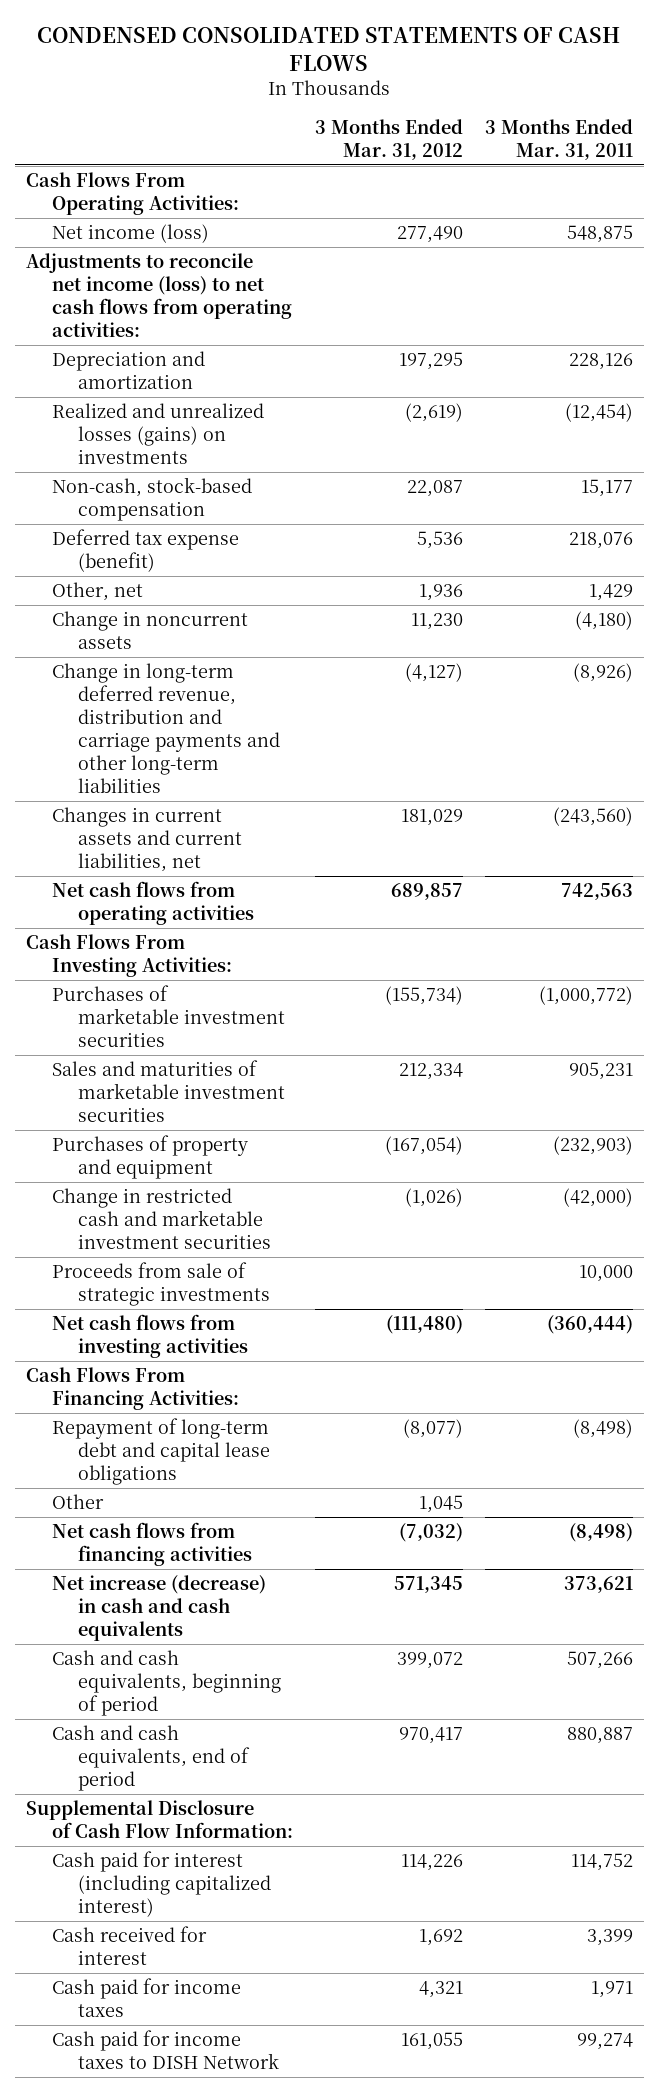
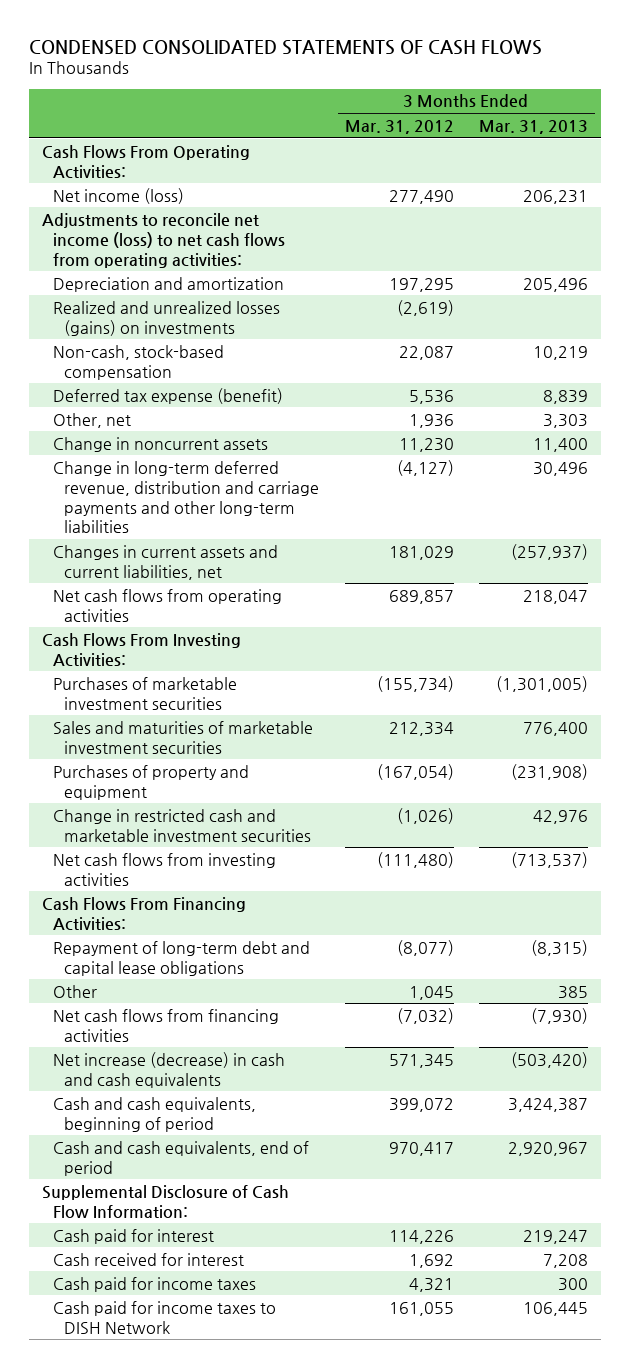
[485,119,634,161] 3 Months Ended Mar. 31, 2011 -> none
none -> [479,119,589,134] Mar. 31, 2013
[51,1261,271,1306] Proceeds from sale of strategic investments -> none
[51,1850,272,1918] Cash paid for interest (including capitalized interest) -> [52,1228,214,1244] Cash paid for interest

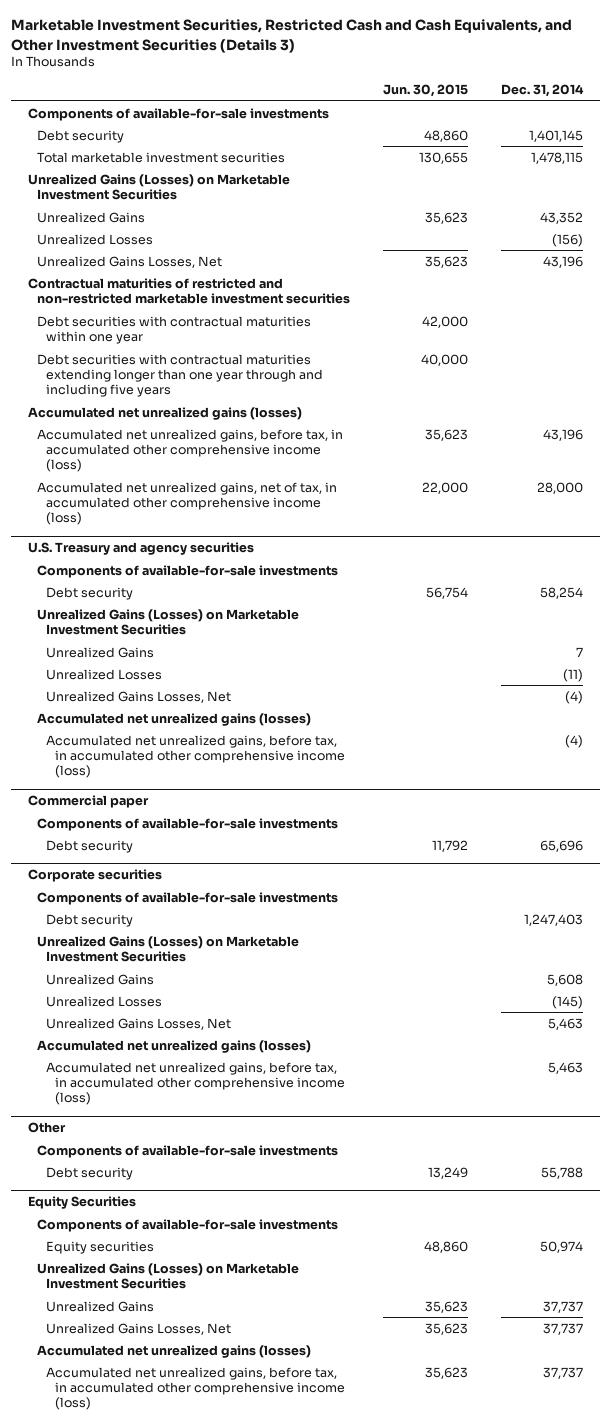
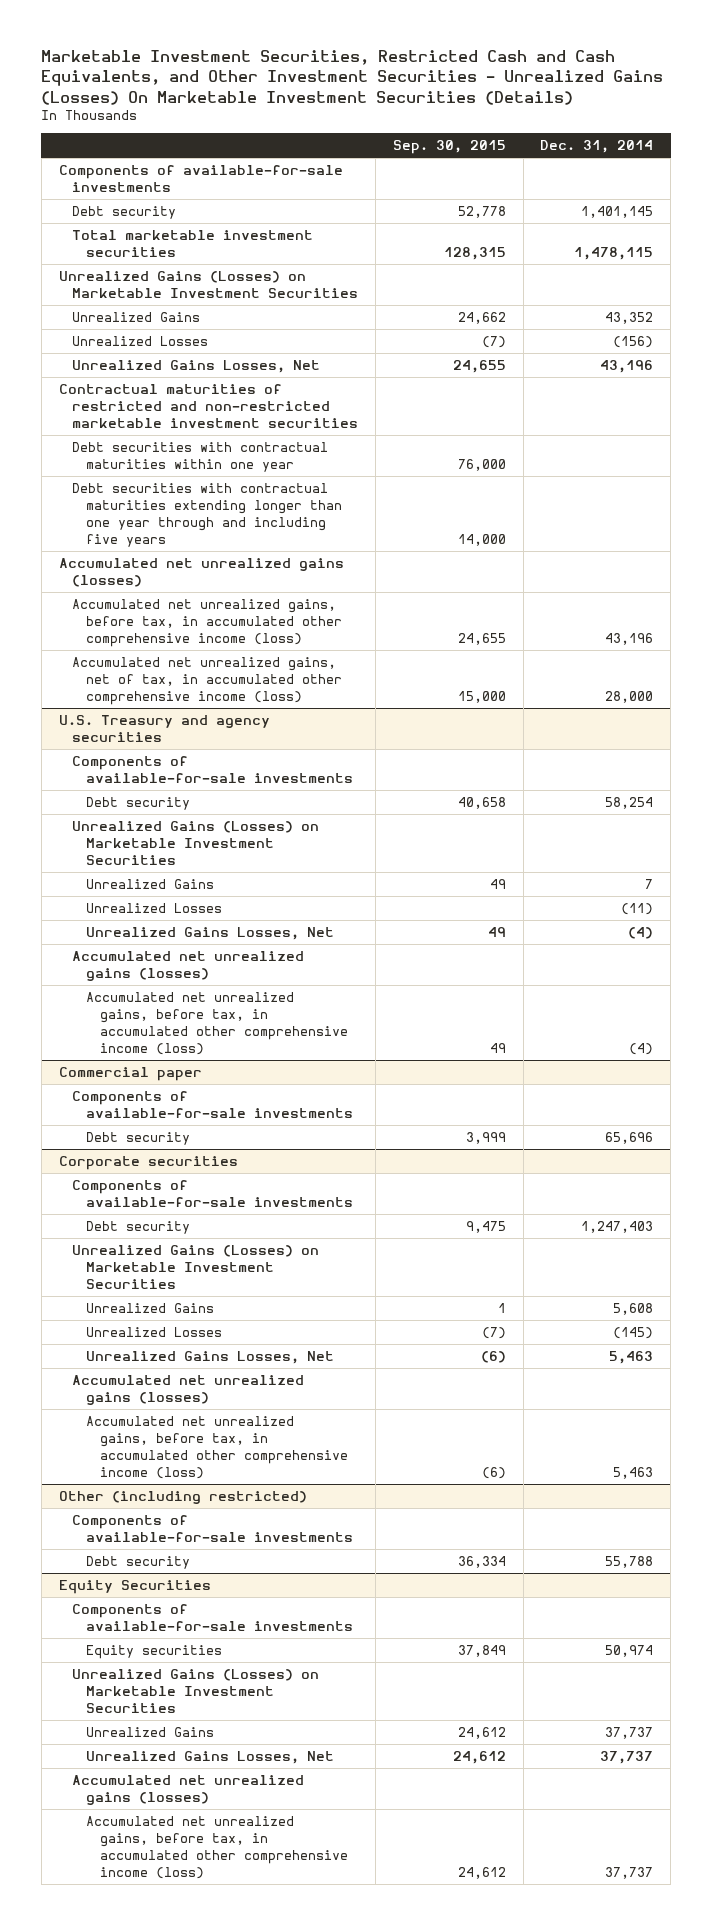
[11,19,573,53] Marketable Investment Securities, Restricted Cash and Cash Equivalents, and Other Investment Securities (Details 3) -> [41,49,664,105] Marketable Investment Securities, Restricted Cash and Cash Equivalents, and Other Investment Securities - Unrealized Gains (Losses) On Marketable Investment Securities (Details)
[383,84,469,98] Jun. 30, 2015 -> none
none -> [392,140,506,155] Sep. 30, 2015
[27,1122,66,1134] Other -> [58,1491,307,1505] Other (including restricted)

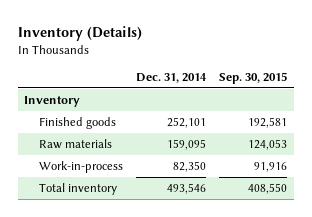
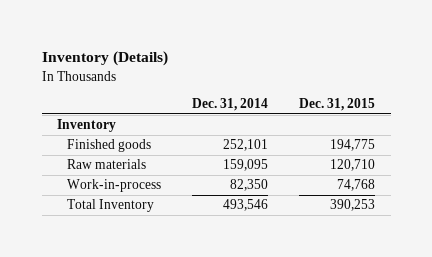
[219,71,288,84] Sep. 30, 2015 -> none
none -> [299,98,376,112] Dec. 31, 2015
[38,182,117,195] Total inventory -> [67,199,155,213] Total Inventory

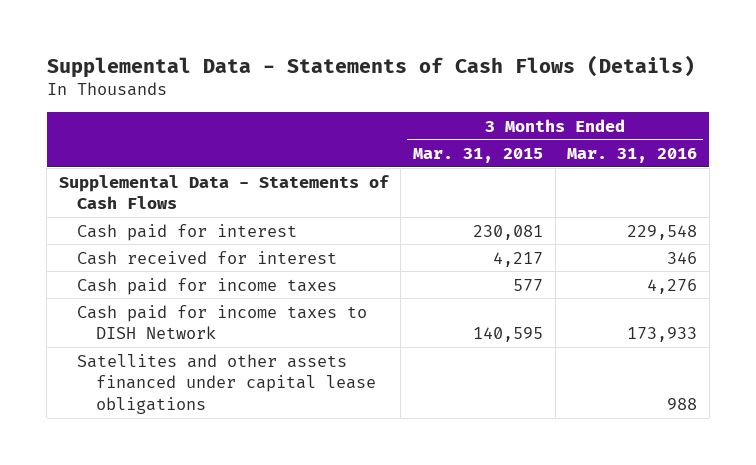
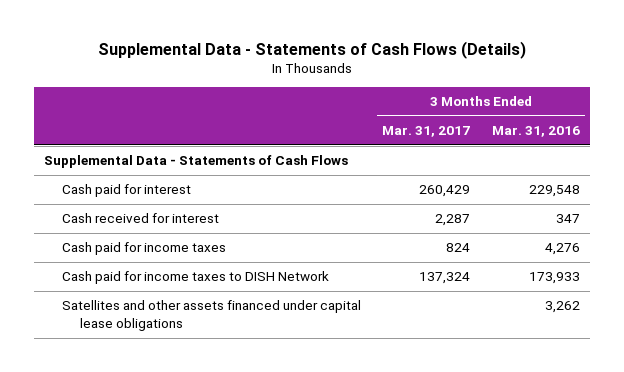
[412,147,543,163] Mar. 31, 2015 -> none
none -> [382,126,471,138] Mar. 31, 2017
[667,251,698,264] 346 -> [555,214,580,224] 347
[667,397,698,410] 988 -> [544,301,580,314] 3,262

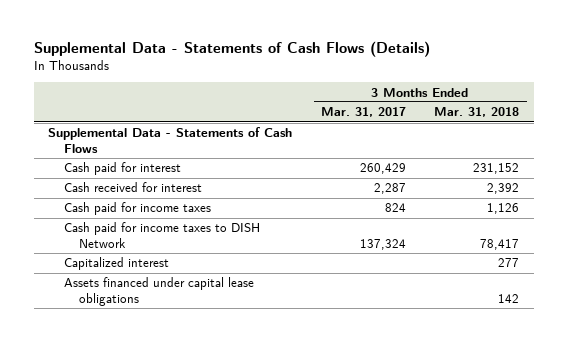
[491,126,580,138] Mar. 31, 2016 -> none
none -> [434,107,520,118] Mar. 31, 2018
none -> [63,257,169,271] Capitalized interest
[61,300,361,332] Satellites and other assets financed under capital lease obligations -> [63,277,254,306] Assets financed under capital lease obligations

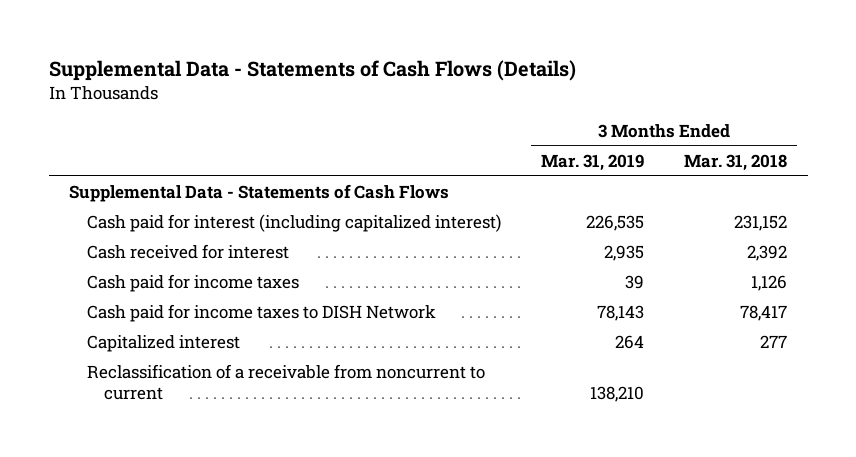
[320,107,406,118] Mar. 31, 2017 -> none
none -> [541,153,645,171] Mar. 31, 2019
[63,162,181,176] Cash paid for interest -> [86,214,501,233] Cash paid for interest (including capitalized interest)
[63,277,254,306] Assets financed under capital lease obligations -> none
none -> [86,364,485,401] Reclassification of a receivable from noncurrent to current

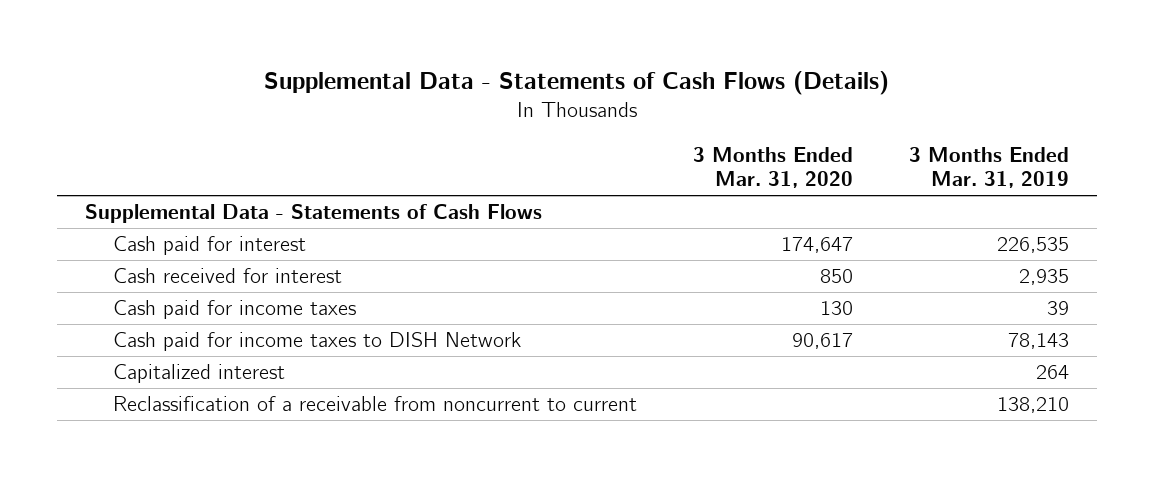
[684,153,788,171] Mar. 31, 2018 -> none
none -> [693,146,854,189] 3 Months Ended Mar. 31, 2020
[86,214,501,233] Cash paid for interest (including capitalized interest) -> [113,236,307,256] Cash paid for interest

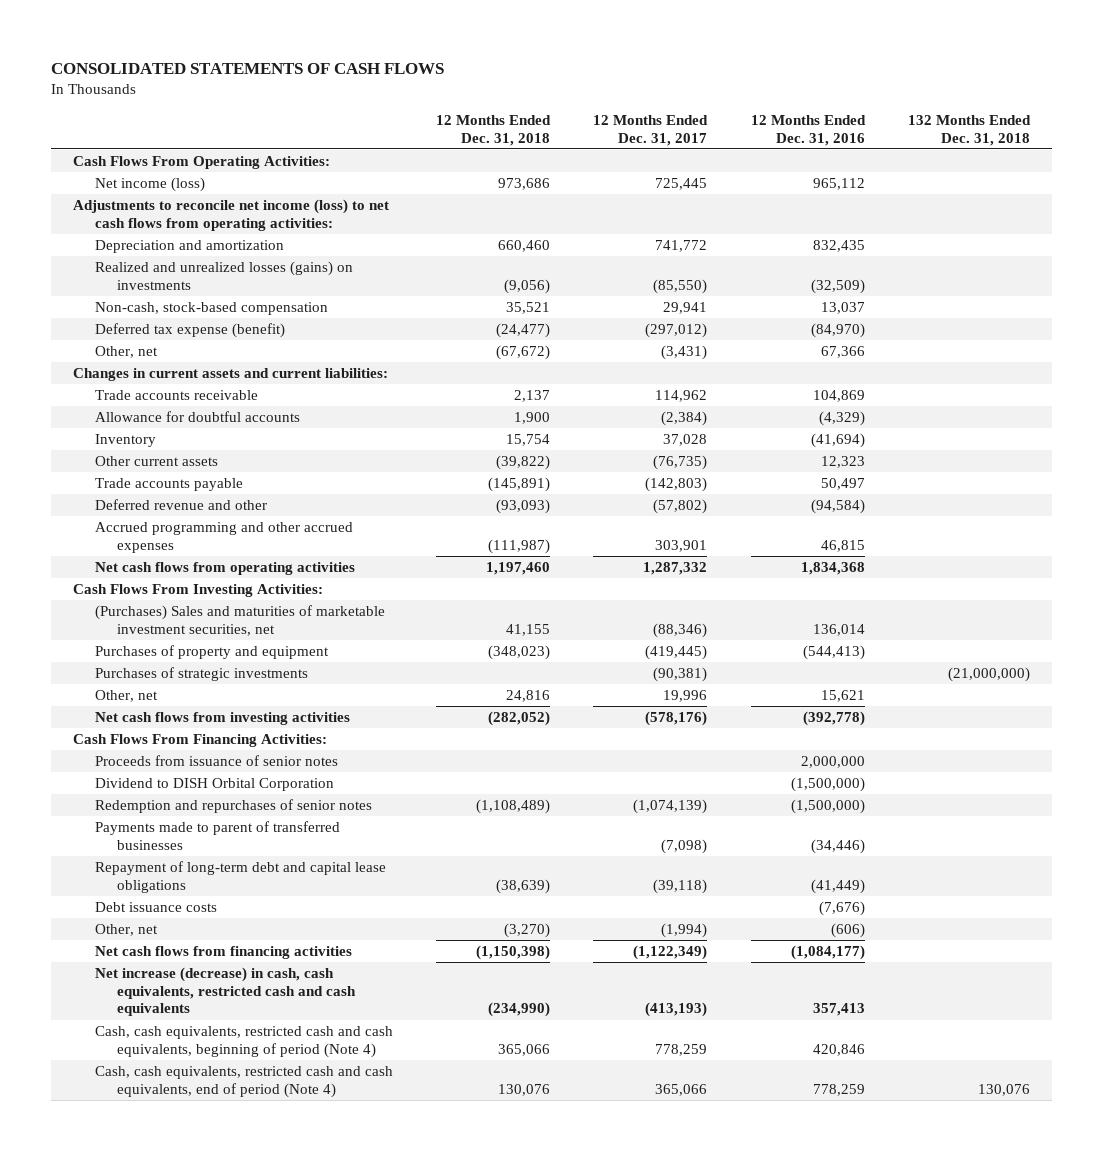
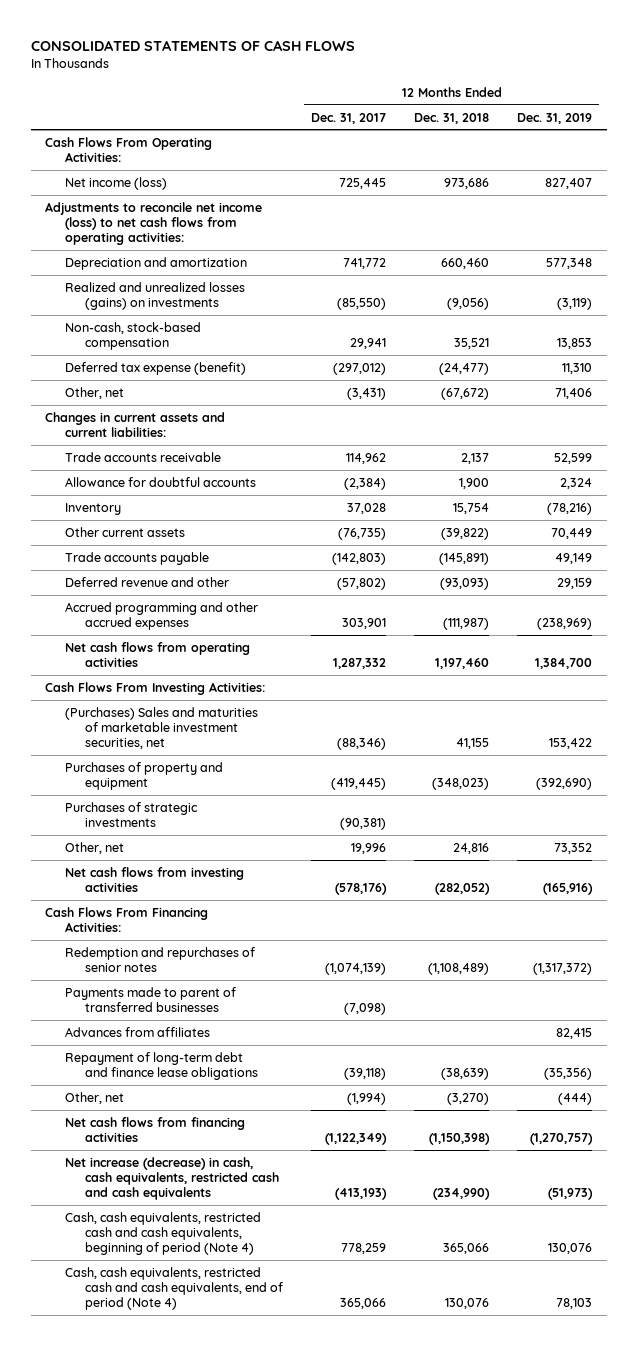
[750,114,866,146] 12 Months Ended Dec. 31, 2016 -> none
[908,114,1032,146] 132 Months Ended Dec. 31, 2018 -> none
none -> [517,112,593,124] Dec. 31, 2019
[94,754,338,766] Proceeds from issuance of senior notes -> none
[94,777,334,791] Dividend to DISH Orbital Corporation -> none
[94,901,217,912] Debt issuance costs -> none
none -> [64,1026,210,1037] Advances from affiliates
[94,860,386,893] Repayment of long-term debt and capital lease obligations -> [64,1051,258,1080] Repayment of long-term debt and finance lease obligations

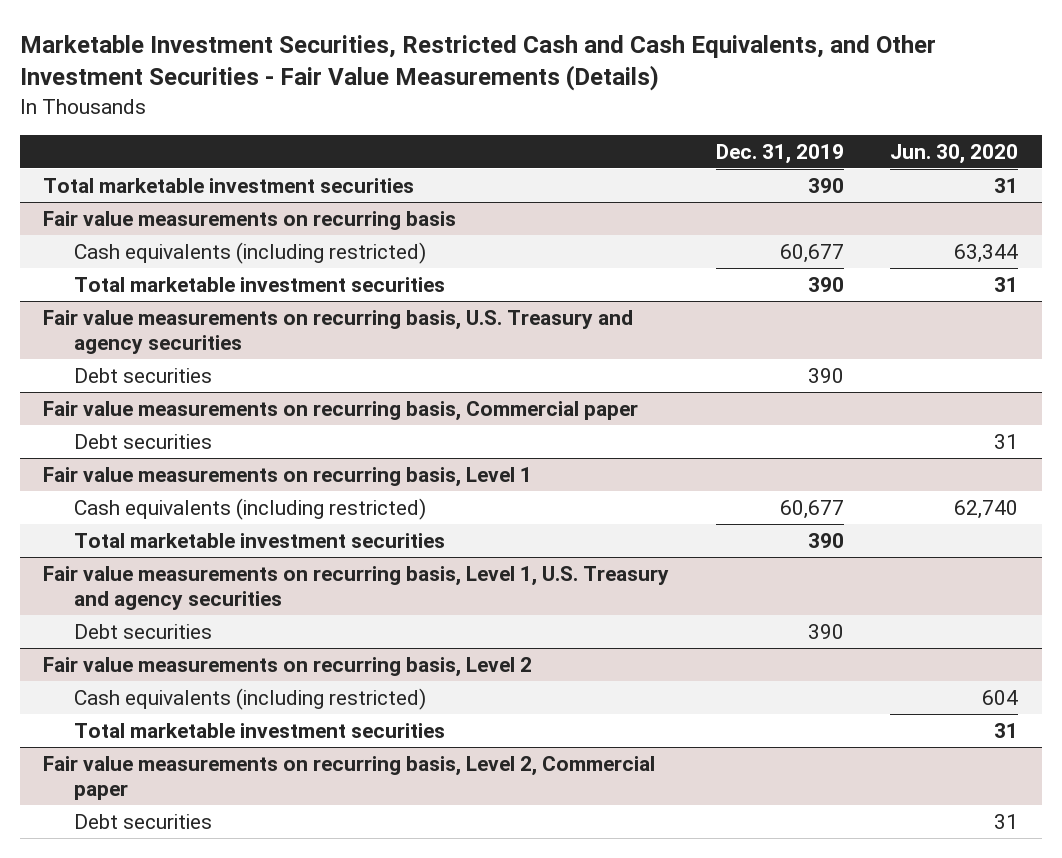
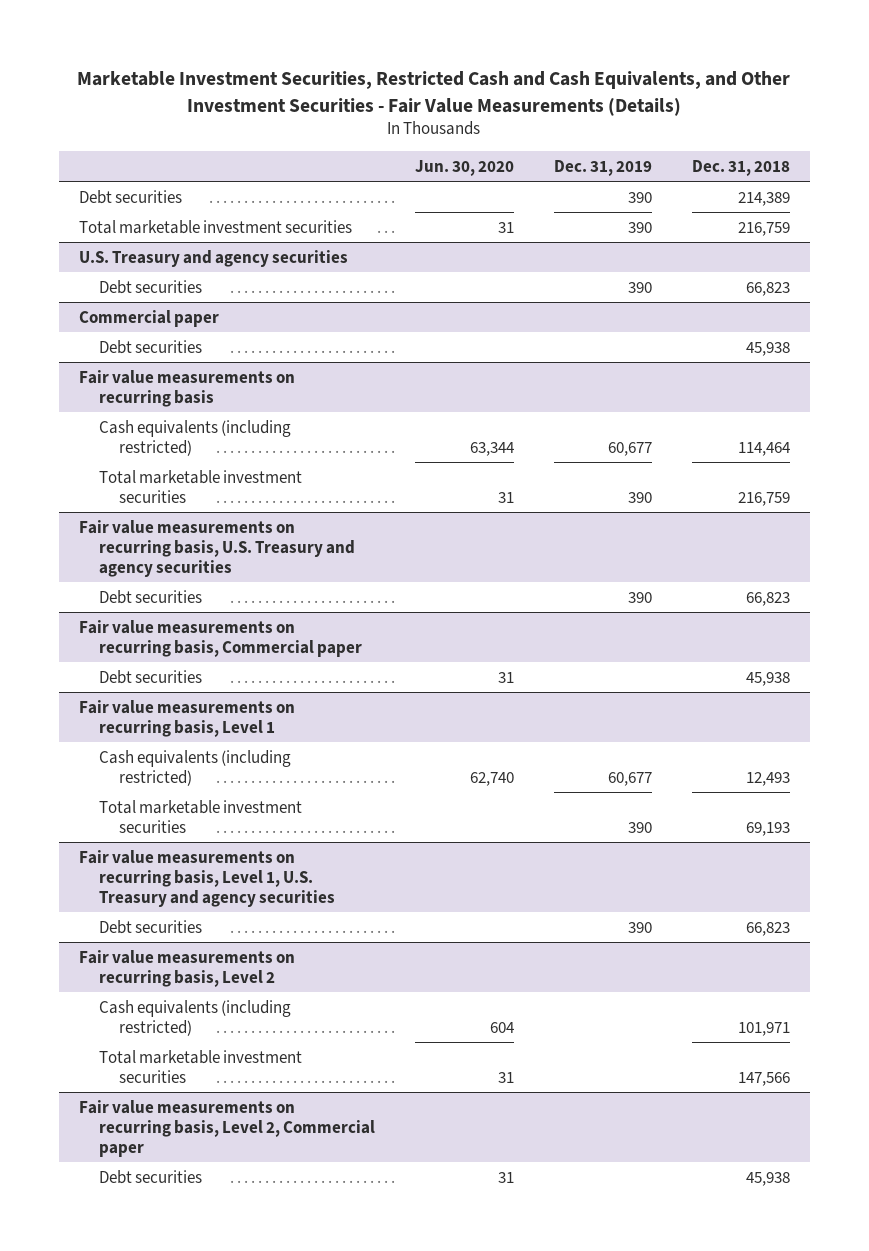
none -> [692,159,791,176] Dec. 31, 2018
none -> [78,189,182,204] Debt securities
none -> [78,249,348,267] U.S. Treasury and agency securities
none -> [99,279,203,294] Debt securities
none -> [78,309,219,327] Commercial paper
none -> [99,339,203,354] Debt securities

